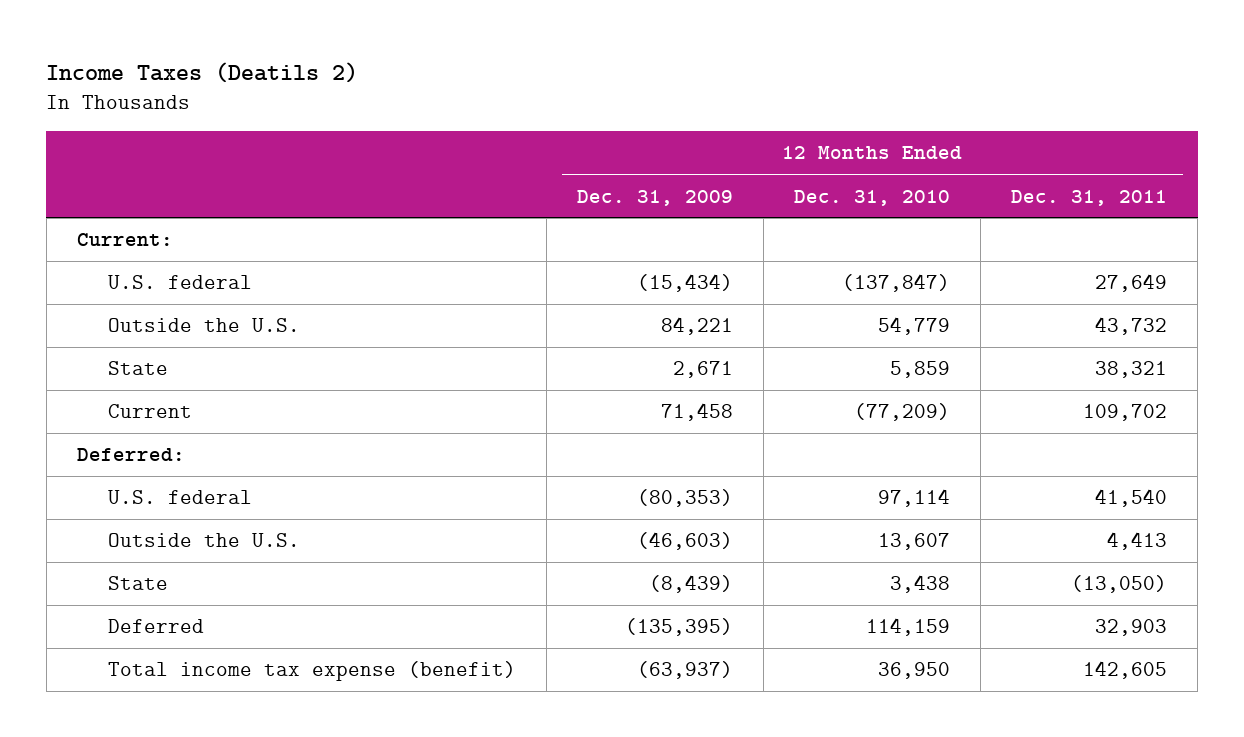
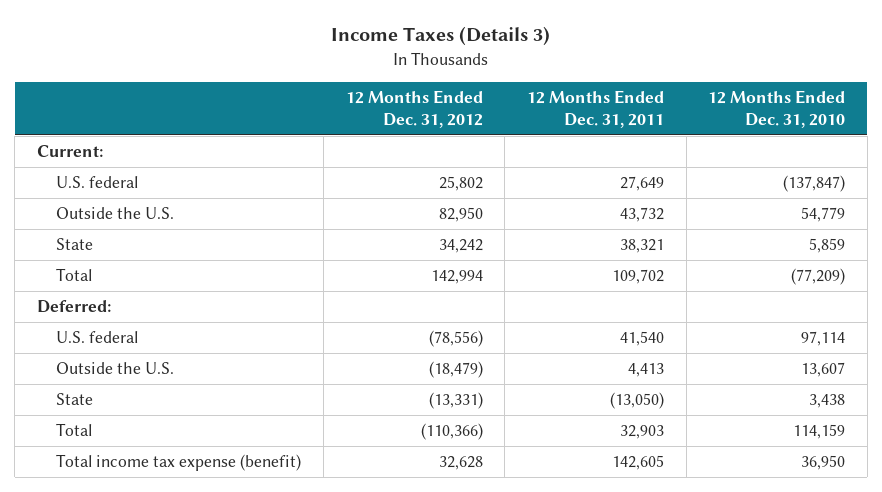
[46,61,359,83] Income Taxes (Deatils 2) -> [330,26,550,47] Income Taxes (Details 3)
[576,189,733,206] Dec. 31, 2009 -> none
none -> [345,90,483,128] 12 Months Ended Dec. 31, 2012
[107,404,192,419] Current -> [56,268,93,282] Total
[107,619,204,634] Deferred -> [56,423,93,437] Total

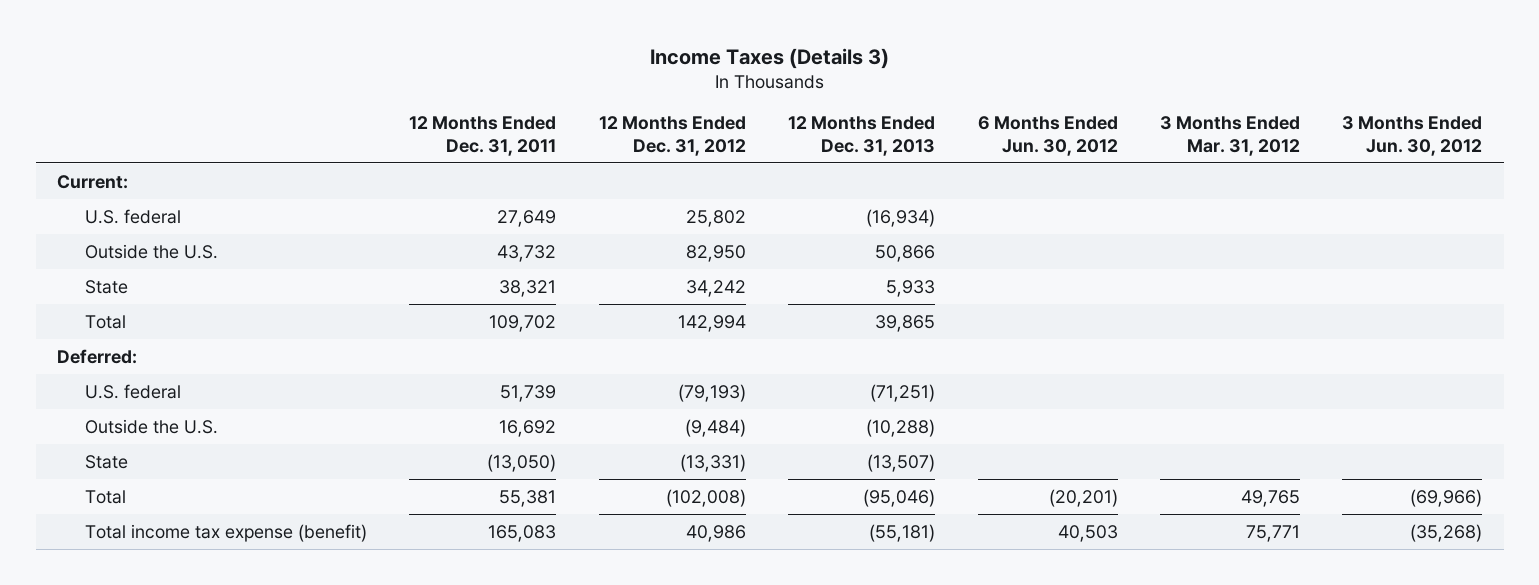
[708,90,846,128] 12 Months Ended Dec. 31, 2010 -> none
none -> [788,116,936,156] 12 Months Ended Dec. 31, 2013
none -> [977,116,1118,156] 6 Months Ended Jun. 30, 2012
none -> [1159,116,1300,156] 3 Months Ended Mar. 31, 2012
none -> [1342,116,1483,156] 3 Months Ended Jun. 30, 2012
[428,330,483,348] (78,556) -> [677,383,746,402] (79,193)
[619,331,664,347] 41,540 -> [500,384,557,402] 51,739
[428,361,483,379] (18,479) -> [684,418,746,437] (9,484)
[627,363,664,378] 4,413 -> [499,419,557,437] 16,692
[420,423,483,441] (110,366) -> [665,488,746,507] (102,008)
[619,425,664,440] 32,903 -> [499,489,557,507] 55,381
[438,456,483,471] 32,628 -> [685,524,746,542] 40,986
[611,455,664,471] 142,605 -> [488,524,557,542] 165,083

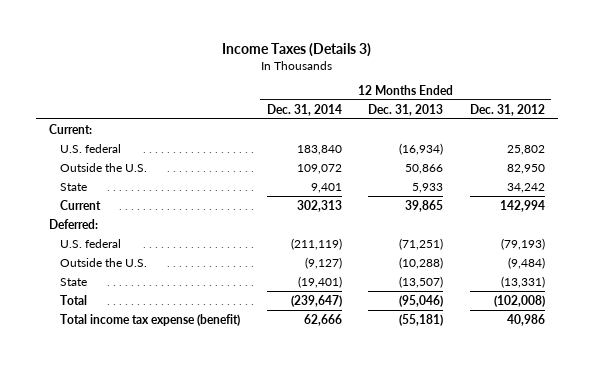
[409,116,557,156] 12 Months Ended Dec. 31, 2011 -> none
[977,116,1118,156] 6 Months Ended Jun. 30, 2012 -> none
[1159,116,1300,156] 3 Months Ended Mar. 31, 2012 -> none
[1342,116,1483,156] 3 Months Ended Jun. 30, 2012 -> none
none -> [266,103,342,116] Dec. 31, 2014
[84,314,126,329] Total -> [60,199,102,210] Current

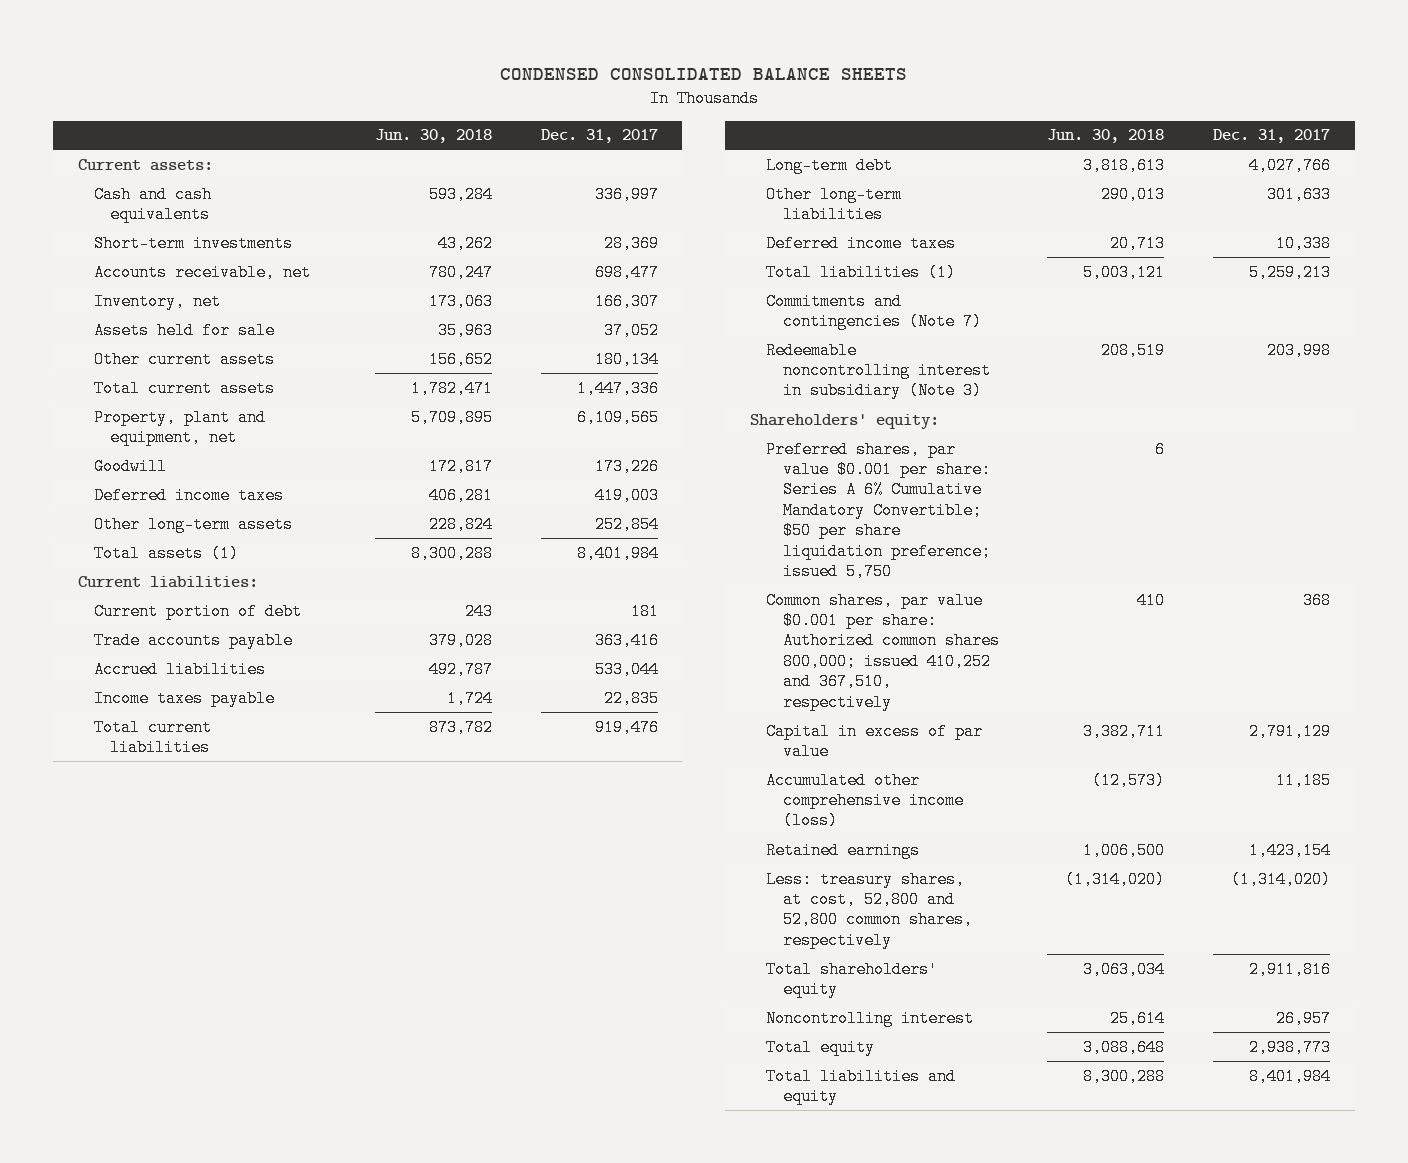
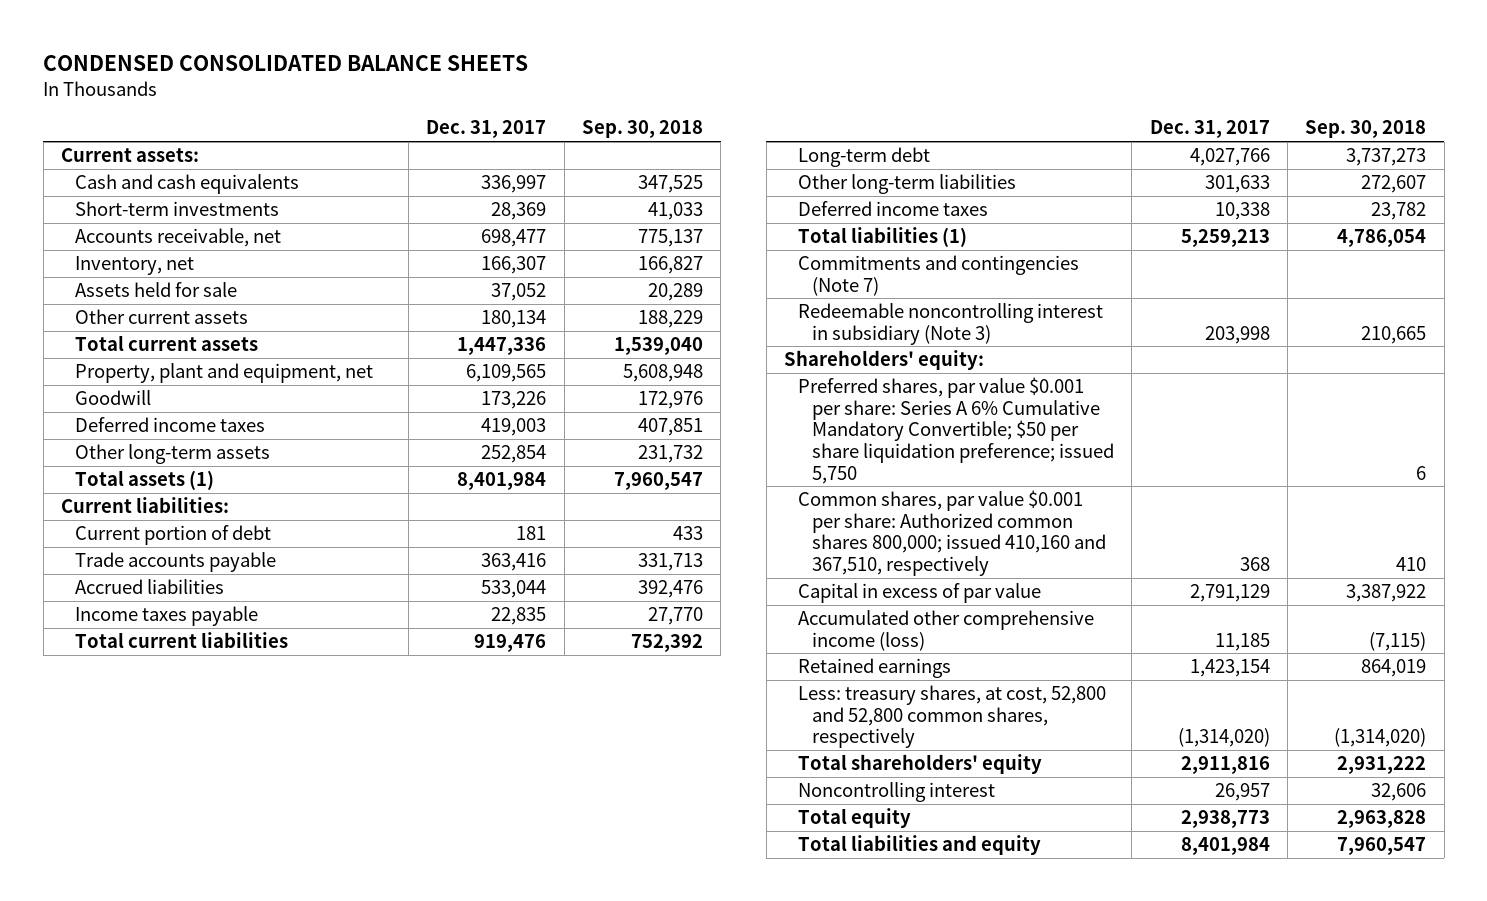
[375,129,493,144] Jun. 30, 2018 -> none
none -> [581,120,703,139] Sep. 30, 2018
[766,591,1000,711] Common shares, par value $0.001 per share: Authorized common shares 800,000; issued 410,252 and 367,510, respectively -> [798,490,1106,577] Common shares, par value $0.001 per share: Authorized common shares 800,000; issued 410,160 and 367,510, respectively

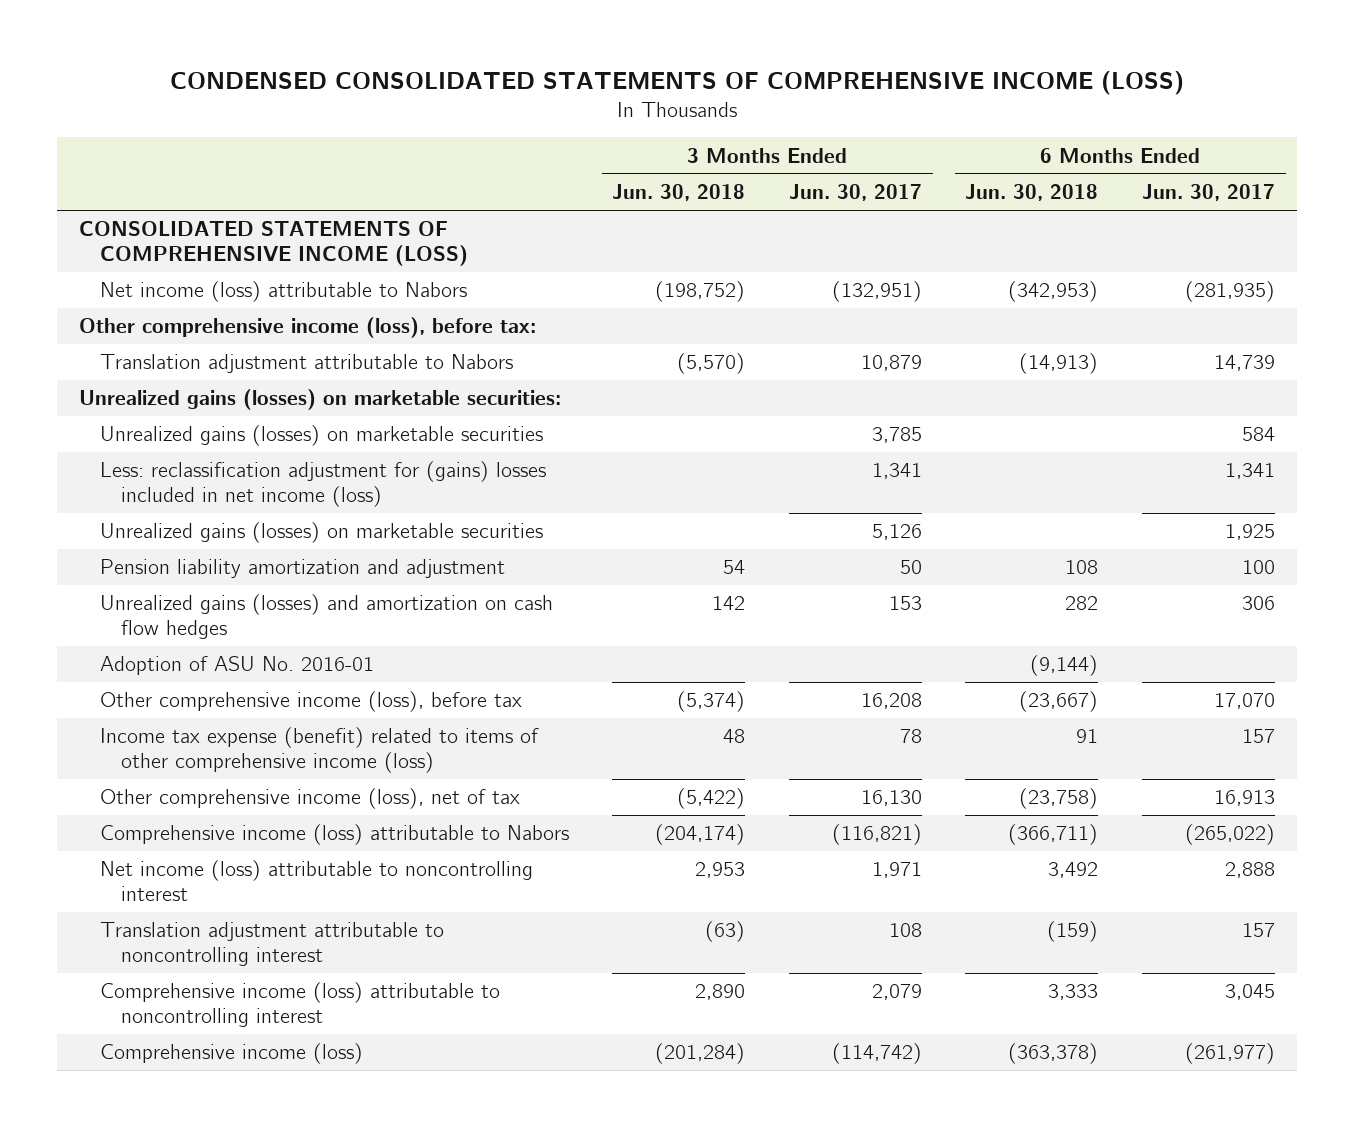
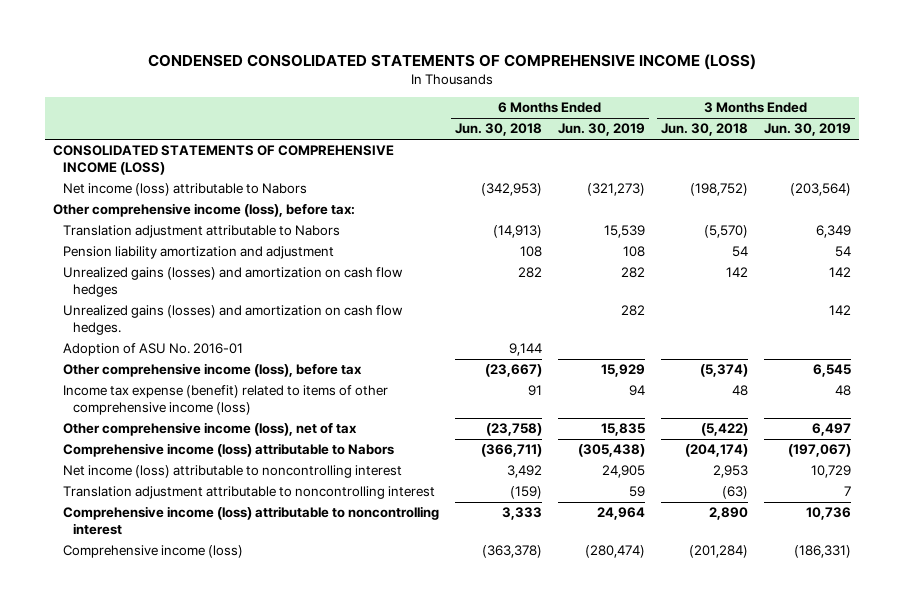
[788,183,922,201] Jun. 30, 2017 -> none
[1141,183,1275,201] Jun. 30, 2017 -> none
none -> [557,123,645,137] Jun. 30, 2019
none -> [763,123,851,137] Jun. 30, 2019
[79,389,562,411] Unrealized gains (losses) on marketable securities: -> none
[99,425,543,447] Unrealized gains (losses) on marketable securities -> none
[99,461,546,507] Less: reclassification adjustment for (gains) losses included in net income (loss) -> none
[99,522,543,544] Unrealized gains (losses) on marketable securities -> none
none -> [62,305,403,335] Unrealized gains (losses) and amortization on cash flow hedges.
[1030,655,1099,677] (9,144) -> [508,343,542,357] 9,144

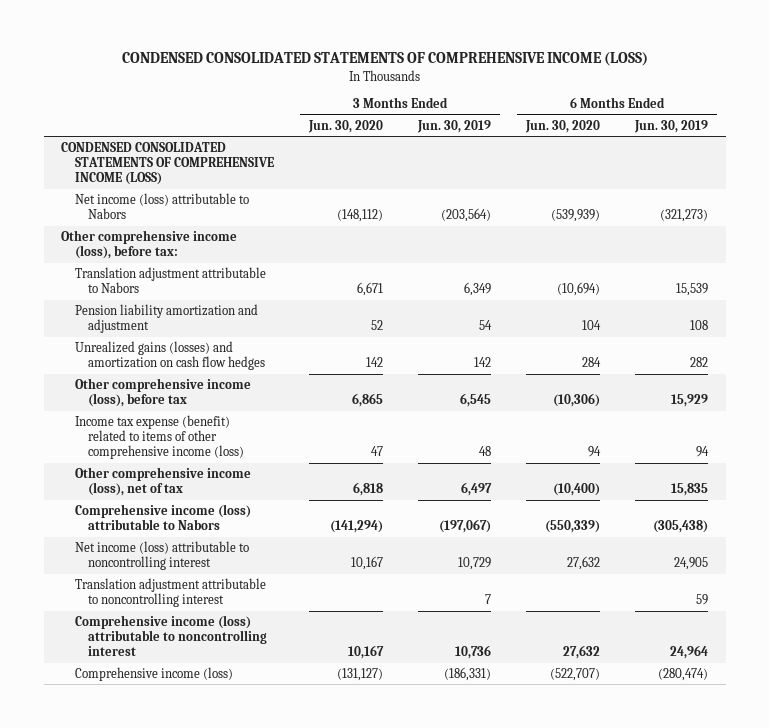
[454,123,542,137] Jun. 30, 2018 -> none
[660,123,748,137] Jun. 30, 2018 -> none
none -> [307,119,383,133] Jun. 30, 2020
none -> [524,119,600,133] Jun. 30, 2020
[52,145,394,175] CONSOLIDATED STATEMENTS OF COMPREHENSIVE INCOME (LOSS) -> [61,142,274,186] CONDENSED CONSOLIDATED STATEMENTS OF COMPREHENSIVE INCOME (LOSS)
[62,305,403,335] Unrealized gains (losses) and amortization on cash flow hedges. -> none
[62,343,243,357] Adoption of ASU No. 2016-01 -> none

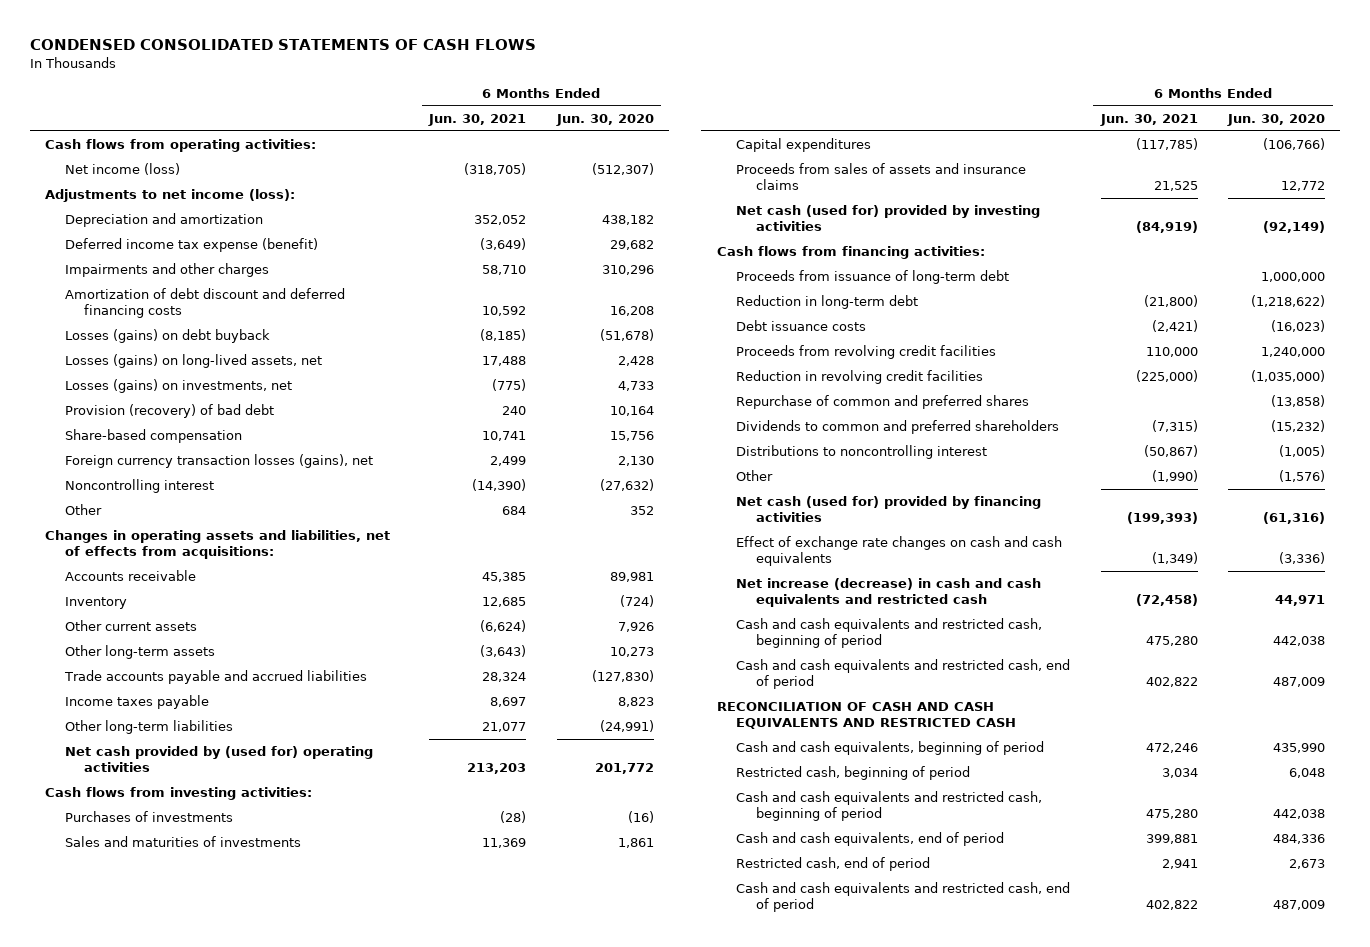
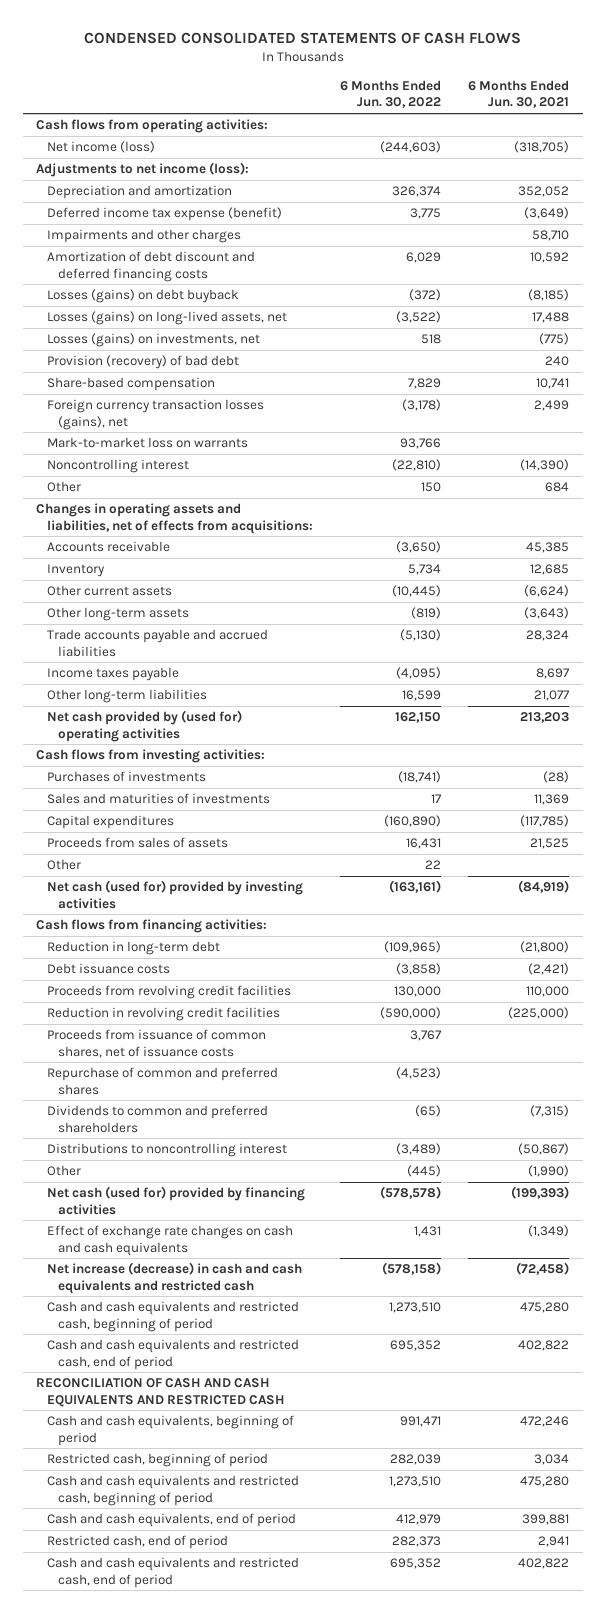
[555,113,654,126] Jun. 30, 2020 -> none
none -> [340,79,442,109] 6 Months Ended Jun. 30, 2022
none -> [46,437,248,449] Mark-to-market loss on warrants
[736,163,1027,190] Proceeds from sales of assets and insurance claims -> [46,837,228,849] Proceeds from sales of assets
none -> [46,859,81,871] Other
[736,270,1010,285] Proceeds from issuance of long-term debt -> none
none -> [46,1029,266,1058] Proceeds from issuance of common shares, net of issuance costs

